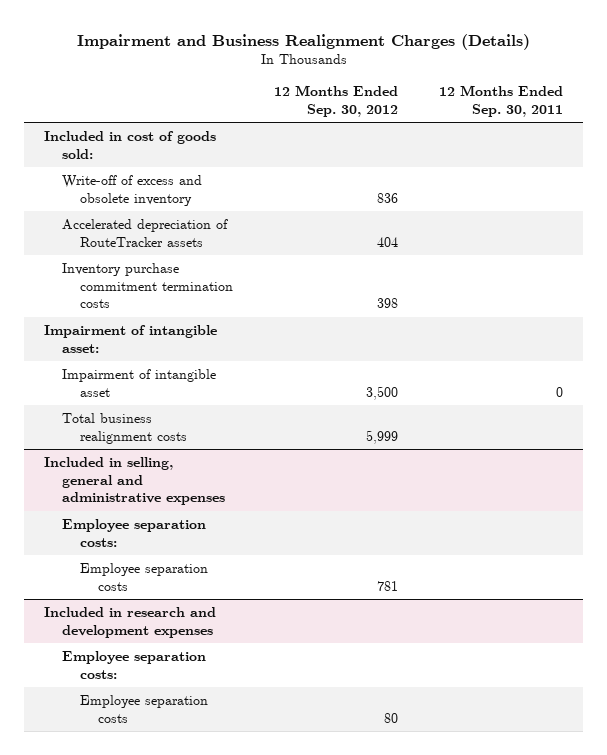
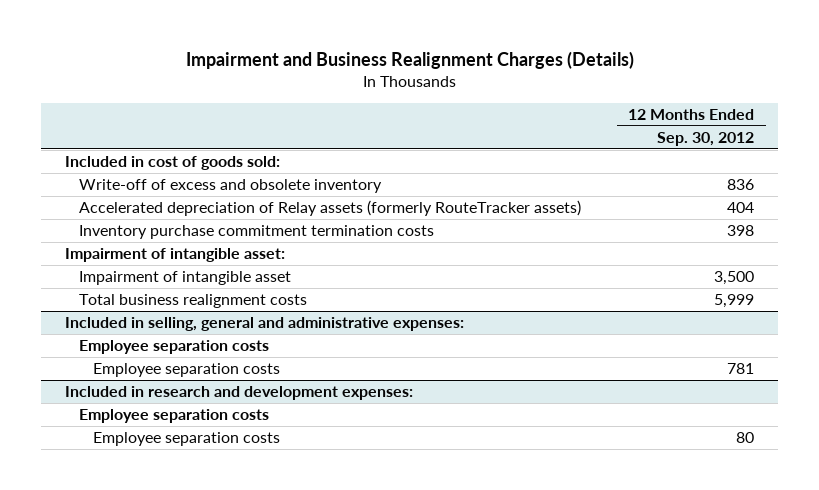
[438,85,563,117] 12 Months Ended Sep. 30, 2011 -> none
[62,218,229,247] Accelerated depreciation of RouteTracker assets -> [79,200,582,217] Accelerated depreciation of Relay assets (formerly RouteTracker assets)
[44,456,226,506] Included in selling, general and administrative expenses -> [65,317,465,332] Included in selling, general and administrative expenses:
[62,518,207,547] Employee separation costs: -> [79,340,270,355] Employee separation costs
[44,606,217,638] Included in research and development expenses -> [65,386,414,401] Included in research and development expenses:
[62,650,207,679] Employee separation costs: -> [79,409,270,424] Employee separation costs

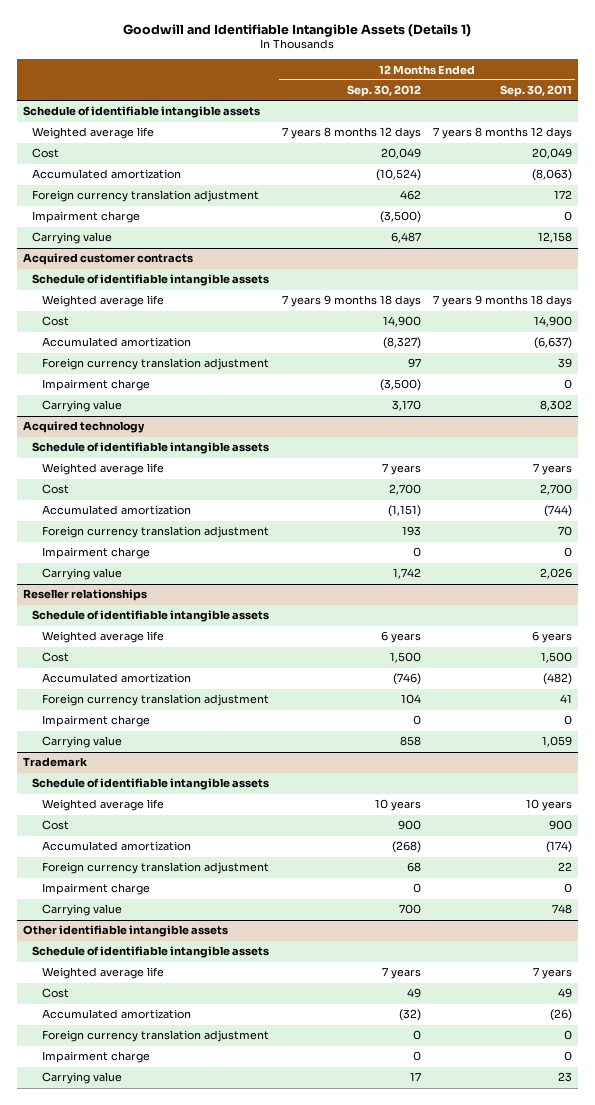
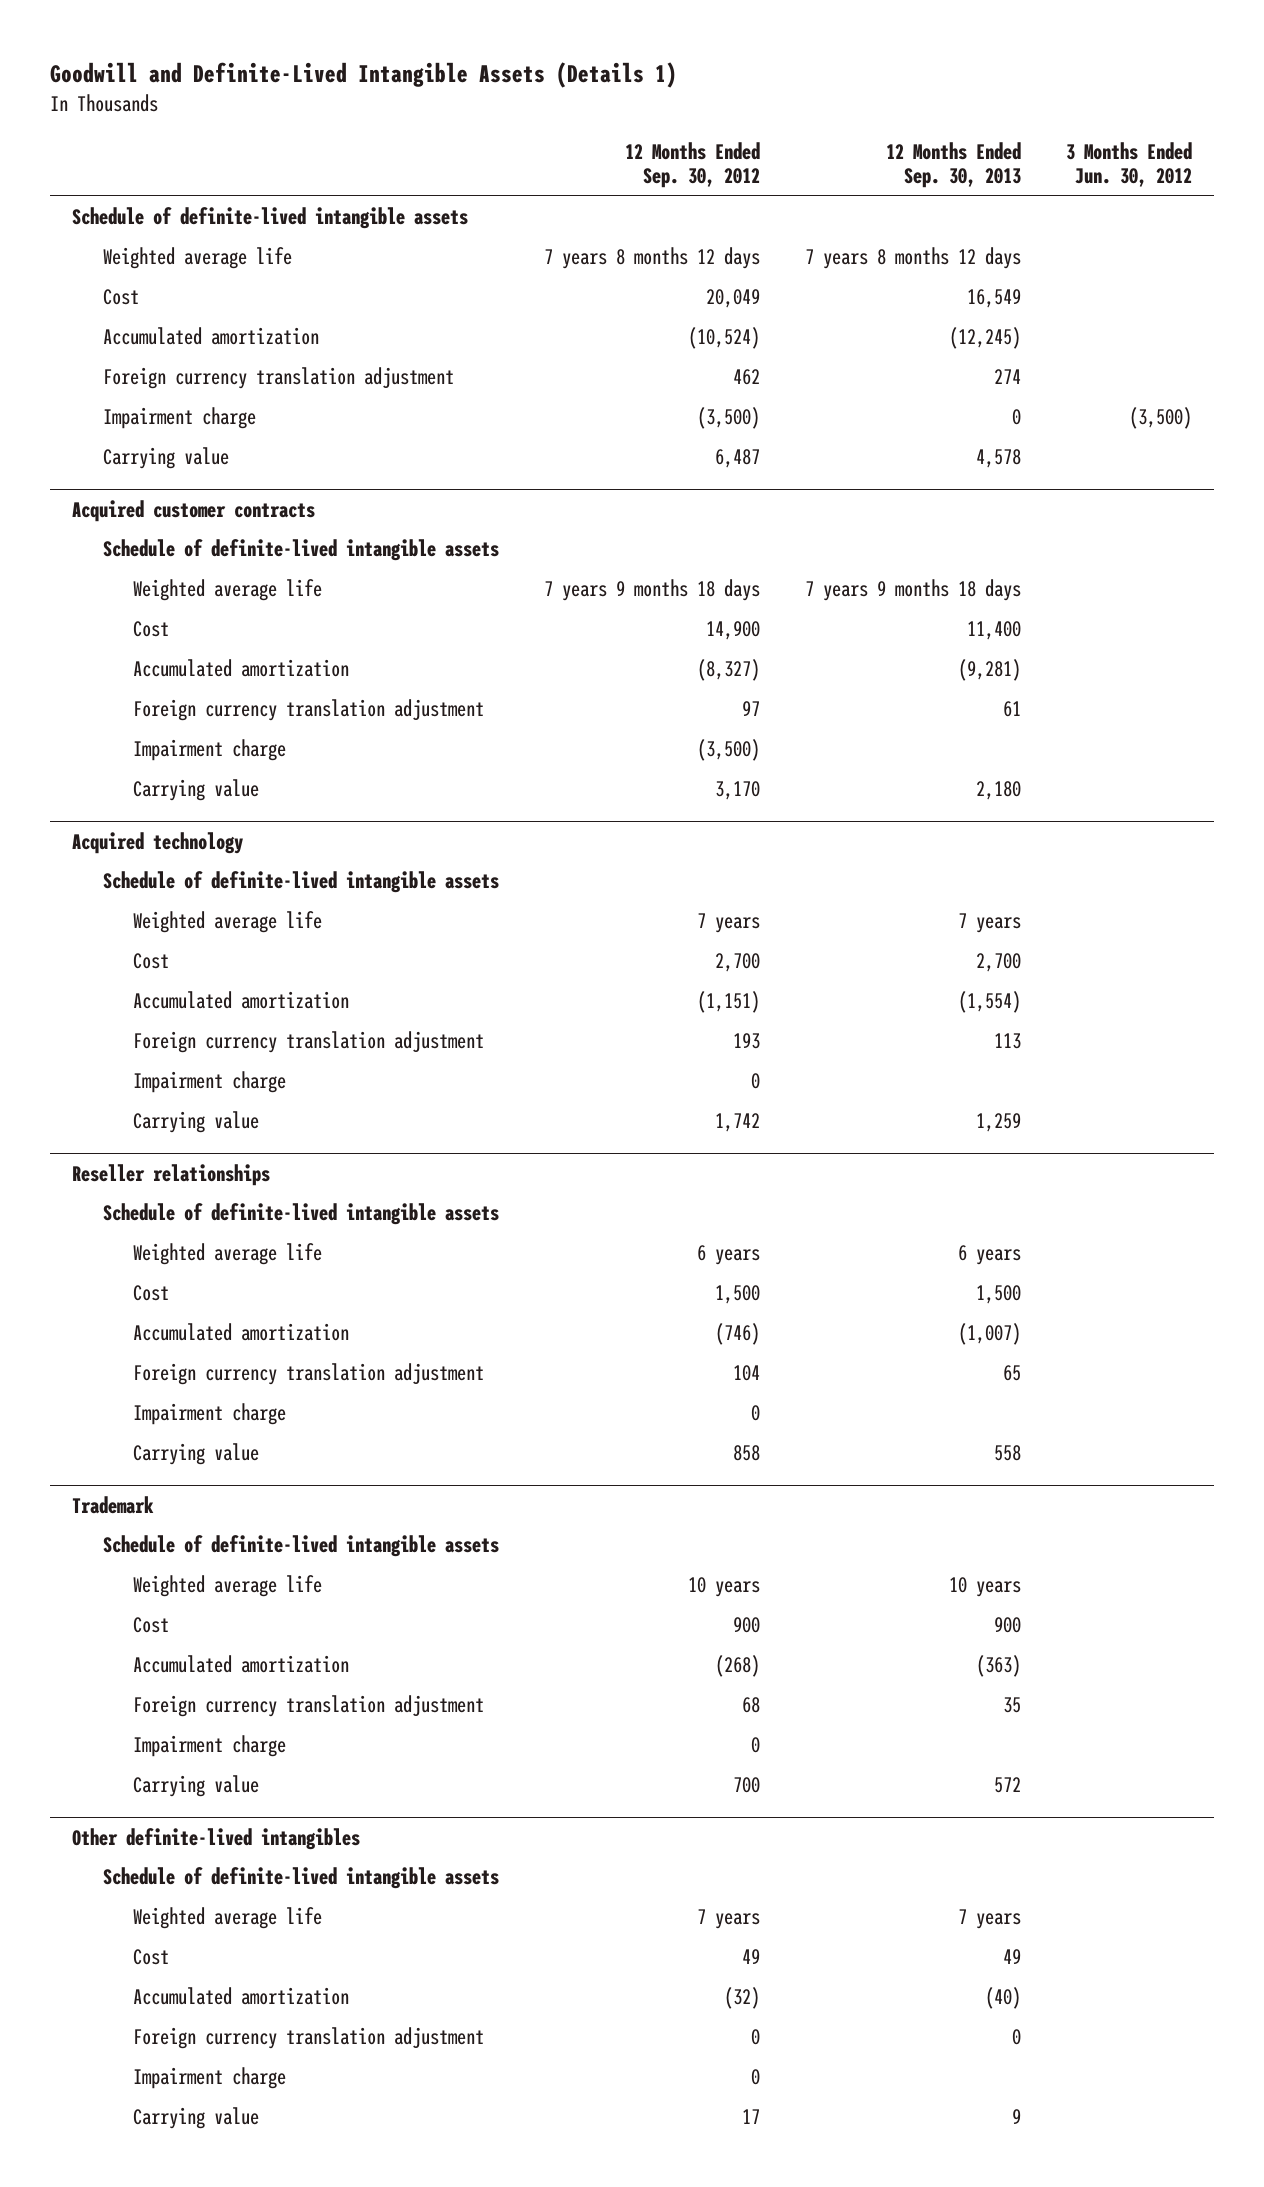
[123,23,472,37] Goodwill and Identifiable Intangible Assets (Details 1) -> [49,62,677,89] Goodwill and Definite-Lived Intangible Assets (Details 1)
[500,85,573,98] Sep. 30, 2011 -> none
none -> [885,142,1021,189] 12 Months Ended Sep. 30, 2013
none -> [1065,142,1192,188] 3 Months Ended Jun. 30, 2012
[22,106,260,119] Schedule of identifiable intangible assets -> [72,207,469,230] Schedule of definite-lived intangible assets
[32,274,270,287] Schedule of identifiable intangible assets -> [102,539,499,562] Schedule of definite-lived intangible assets
[32,442,270,455] Schedule of identifiable intangible assets -> [102,871,499,894] Schedule of definite-lived intangible assets
[32,610,270,623] Schedule of identifiable intangible assets -> [102,1203,499,1226] Schedule of definite-lived intangible assets
[32,778,270,791] Schedule of identifiable intangible assets -> [102,1535,499,1558] Schedule of definite-lived intangible assets
[22,925,228,938] Other identifiable intangible assets -> none
none -> [72,1827,361,1850] Other definite-lived intangibles
[32,946,270,959] Schedule of identifiable intangible assets -> [102,1867,499,1890] Schedule of definite-lived intangible assets

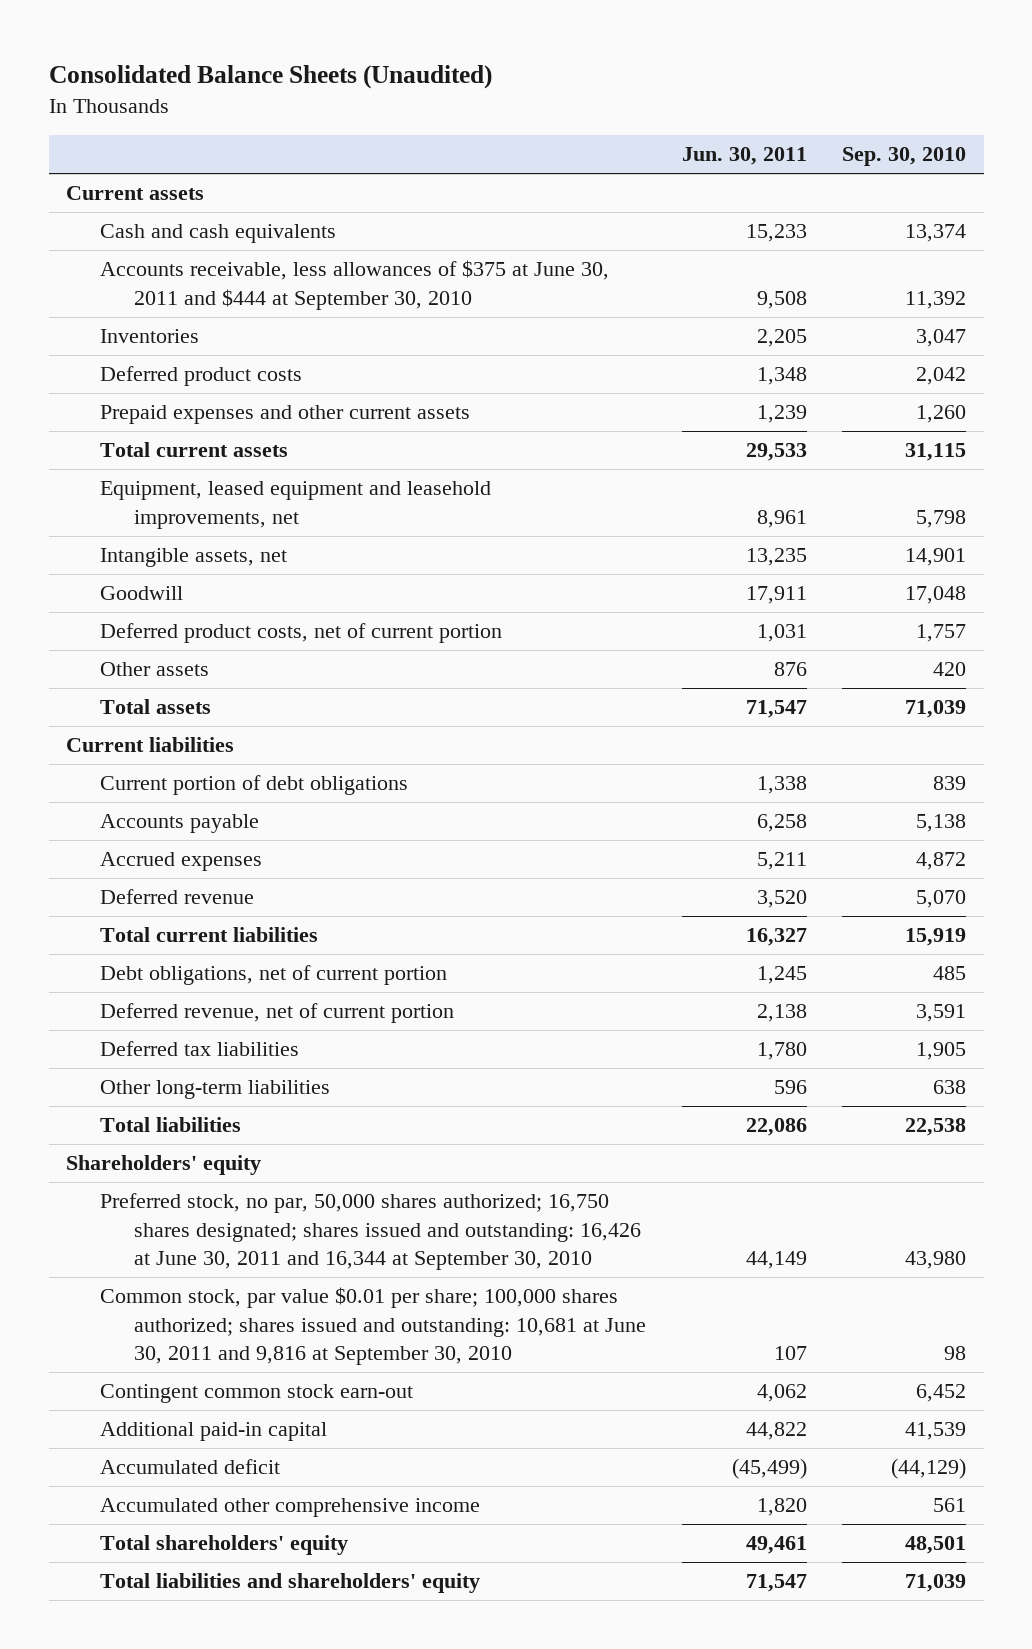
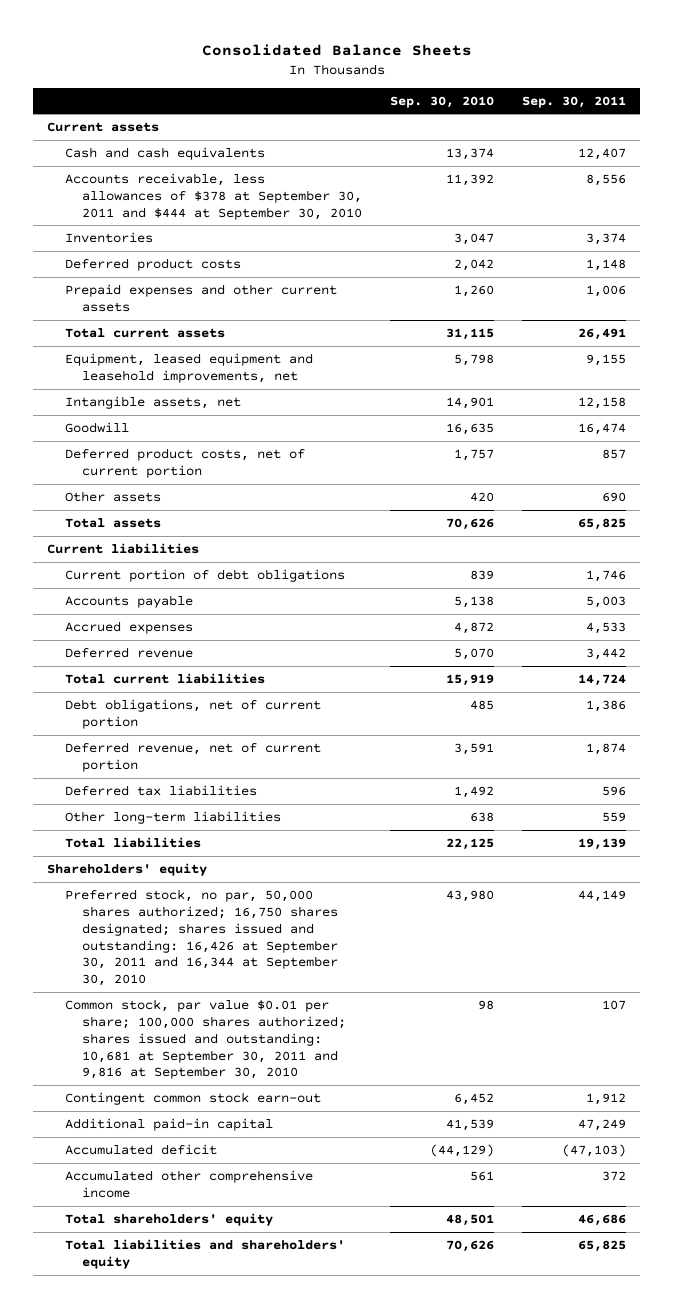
[48,64,492,89] Consolidated Balance Sheets (Unaudited) -> [201,44,472,57] Consolidated Balance Sheets
[681,147,807,166] Jun. 30, 2011 -> none
none -> [521,95,626,108] Sep. 30, 2011
[100,260,610,310] Accounts receivable, less allowances of $375 at June 30, 2011 and $444 at September 30, 2010 -> [64,172,362,220] Accounts receivable, less allowances of $378 at September 30, 2011 and $444 at September 30, 2010
[905,586,967,605] 17,048 -> [445,422,494,435] 16,635
[905,700,967,719] 71,039 -> [445,517,494,530] 70,626
[916,1042,967,1061] 1,905 -> [453,785,494,798] 1,492
[905,1118,967,1137] 22,538 -> [445,837,494,850] 22,125
[100,1193,642,1270] Preferred stock, no par, 50,000 shares authorized; 16,750 shares designated; shares issued and outstanding: 16,426 at June 30, 2011 and 16,344 at September 30, 2010 -> [64,888,338,987] Preferred stock, no par, 50,000 shares authorized; 16,750 shares designated; shares issued and outstanding: 16,426 at September 30, 2011 and 16,344 at September 30, 2010
[100,1287,647,1365] Common stock, par value $0.01 per share; 100,000 shares authorized; shares issued and outstanding: 10,681 at June 30, 2011 and 9,816 at September 30, 2010 -> [64,998,346,1080] Common stock, par value $0.01 per share; 100,000 shares authorized; shares issued and outstanding: 10,681 at September 30, 2011 and 9,816 at September 30, 2010
[905,1574,967,1593] 71,039 -> [445,1239,494,1252] 70,626

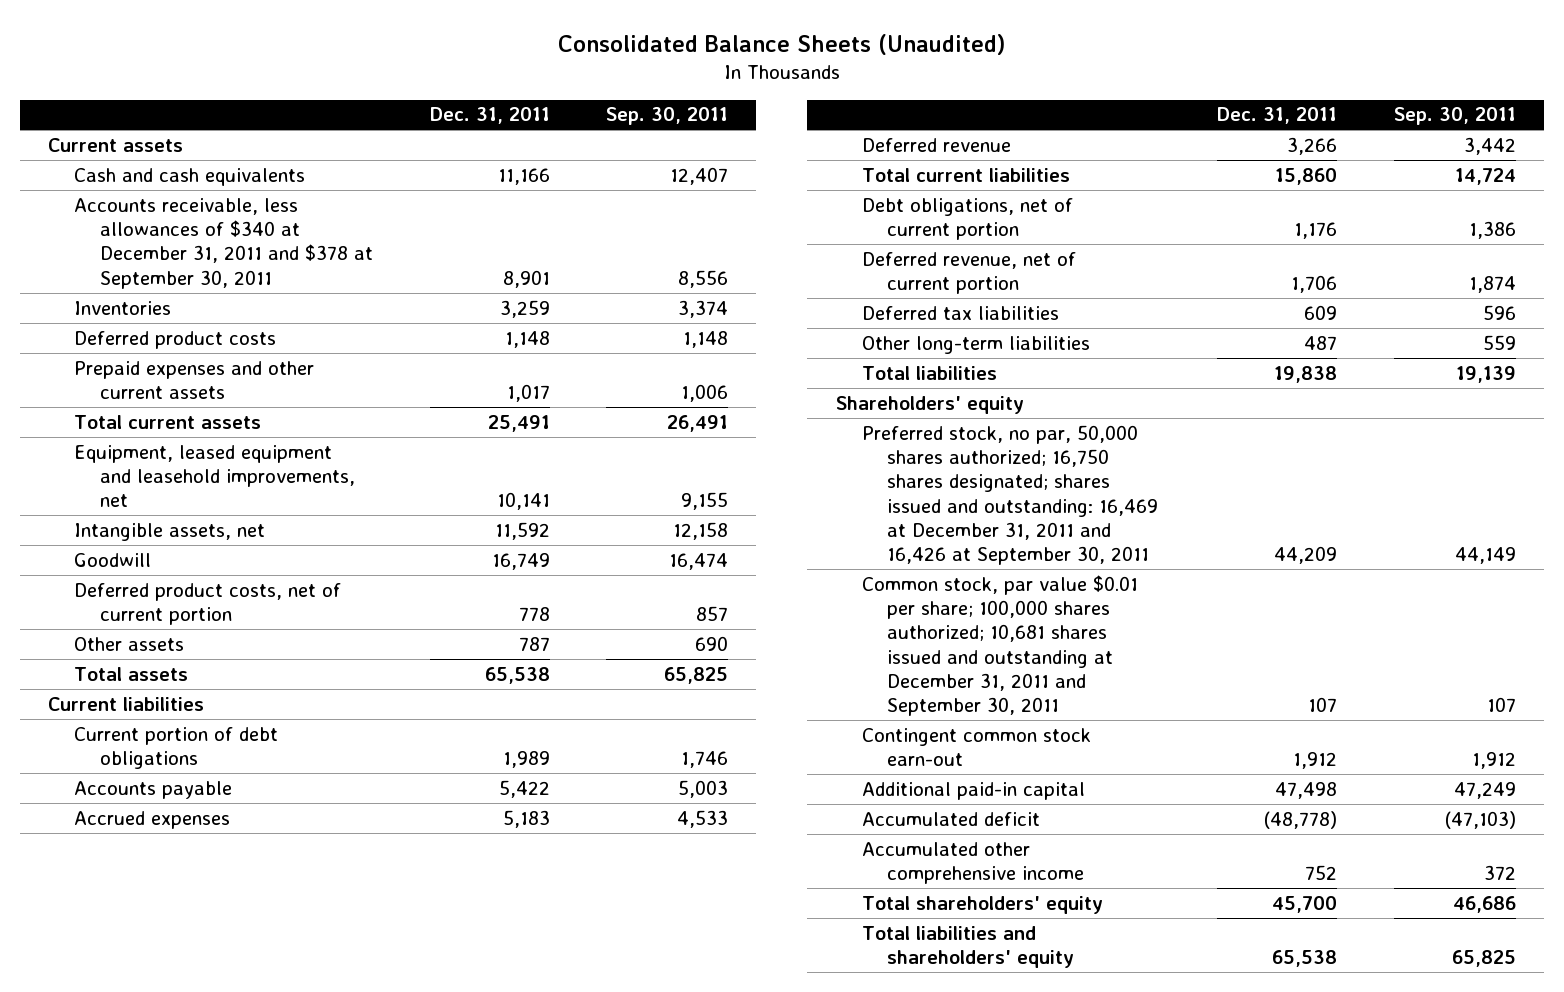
[201,44,472,57] Consolidated Balance Sheets -> [557,33,1005,55] Consolidated Balance Sheets (Unaudited)
[389,95,494,108] Sep. 30, 2010 -> none
none -> [429,107,550,125] Dec. 31, 2011
[64,172,362,220] Accounts receivable, less allowances of $378 at September 30, 2011 and $444 at September 30, 2010 -> [74,197,373,289] Accounts receivable, less allowances of $340 at December 31, 2011 and $378 at September 30, 2011
[64,888,338,987] Preferred stock, no par, 50,000 shares authorized; 16,750 shares designated; shares issued and outstanding: 16,426 at September 30, 2011 and 16,344 at September 30, 2010 -> [861,424,1159,566] Preferred stock, no par, 50,000 shares authorized; 16,750 shares designated; shares issued and outstanding: 16,469 at December 31, 2011 and 16,426 at September 30, 2011
[64,998,346,1080] Common stock, par value $0.01 per share; 100,000 shares authorized; shares issued and outstanding: 10,681 at September 30, 2011 and 9,816 at September 30, 2010 -> [861,574,1138,717] Common stock, par value $0.01 per share; 100,000 shares authorized; 10,681 shares issued and outstanding at December 31, 2011 and September 30, 2011

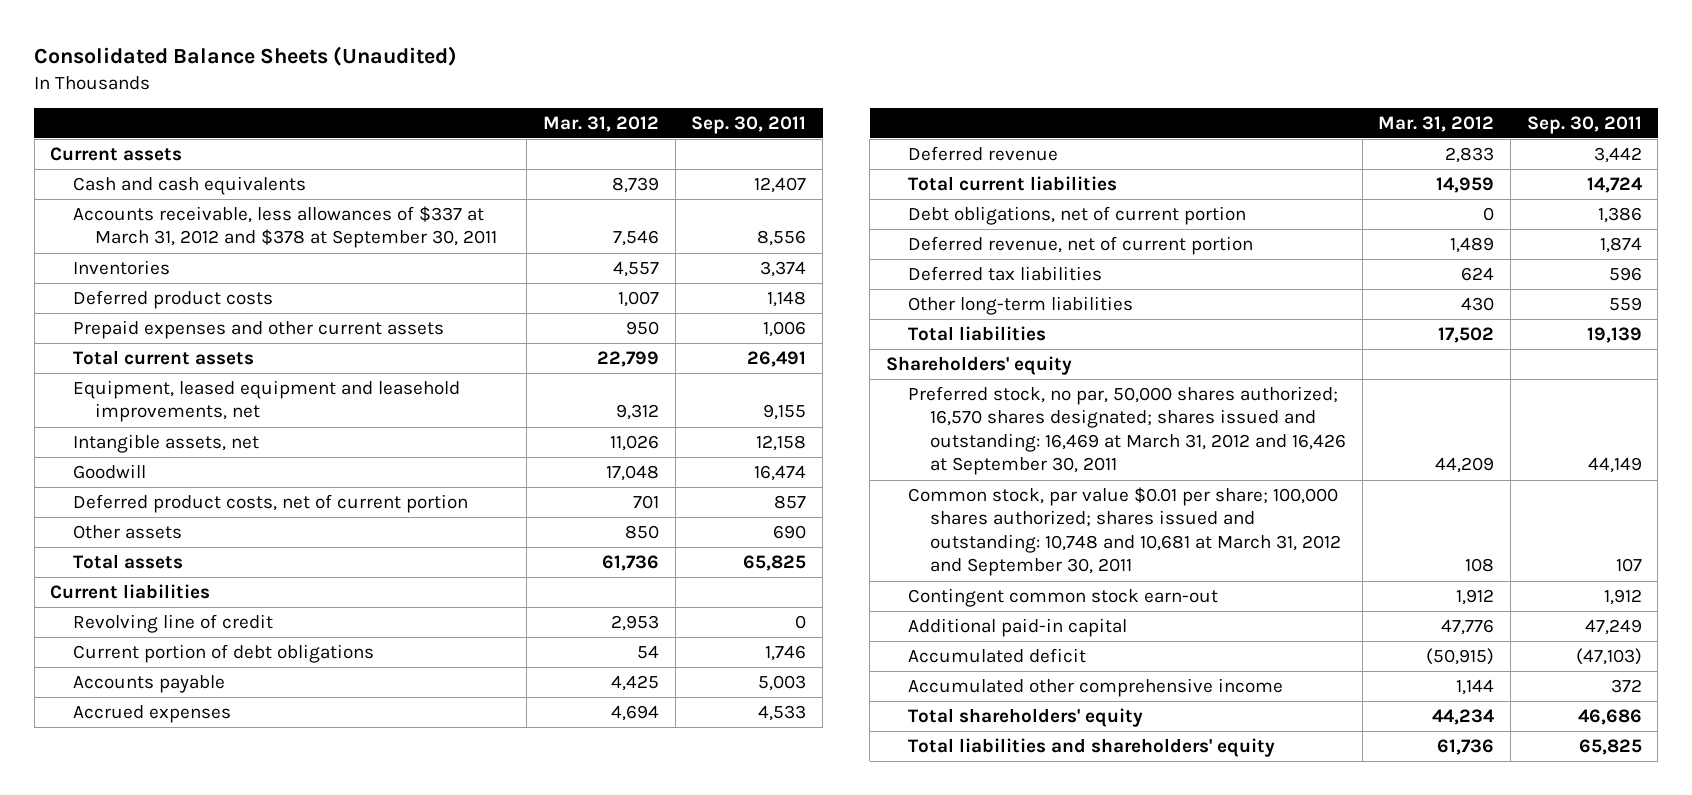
[429,107,550,125] Dec. 31, 2011 -> none
none -> [543,115,660,132] Mar. 31, 2012
[74,197,373,289] Accounts receivable, less allowances of $340 at December 31, 2011 and $378 at September 30, 2011 -> [72,206,497,249] Accounts receivable, less allowances of $337 at March 31, 2012 and $378 at September 30, 2011
none -> [72,614,273,634] Revolving line of credit
[861,424,1159,566] Preferred stock, no par, 50,000 shares authorized; 16,750 shares designated; shares issued and outstanding: 16,469 at December 31, 2011 and 16,426 at September 30, 2011 -> [907,386,1347,476] Preferred stock, no par, 50,000 shares authorized; 16,570 shares designated; shares issued and outstanding: 16,469 at March 31, 2012 and 16,426 at September 30, 2011
[861,574,1138,717] Common stock, par value $0.01 per share; 100,000 shares authorized; 10,681 shares issued and outstanding at December 31, 2011 and September 30, 2011 -> [907,487,1342,577] Common stock, par value $0.01 per share; 100,000 shares authorized; shares issued and outstanding: 10,748 and 10,681 at March 31, 2012 and September 30, 2011

